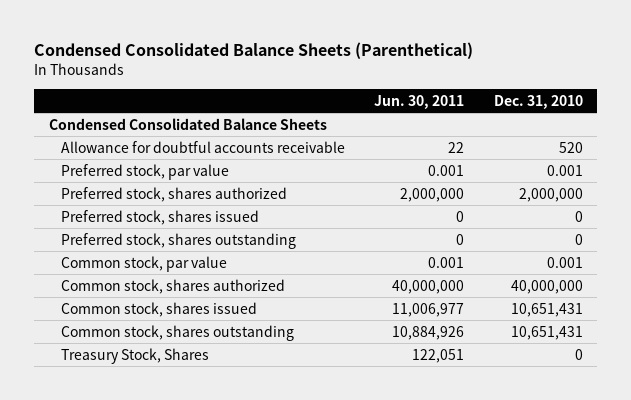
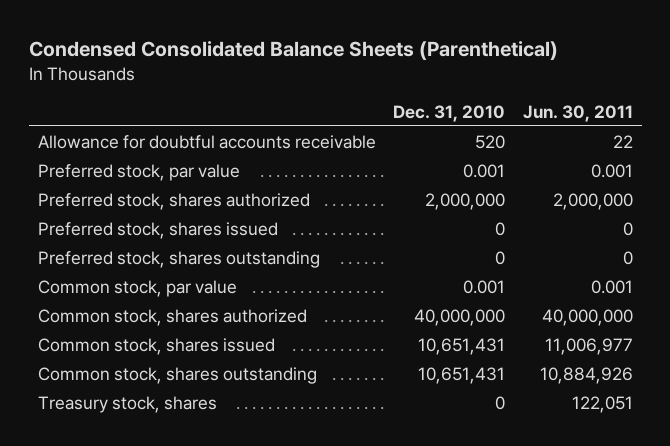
[48,117,327,130] Condensed Consolidated Balance Sheets -> none
[60,347,209,364] Treasury Stock, Shares -> [37,395,217,413] Treasury stock, shares

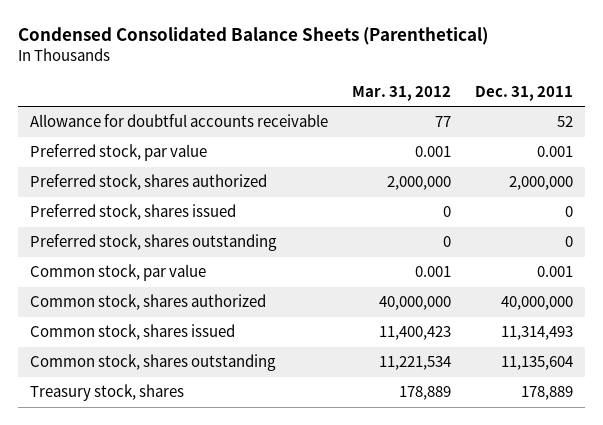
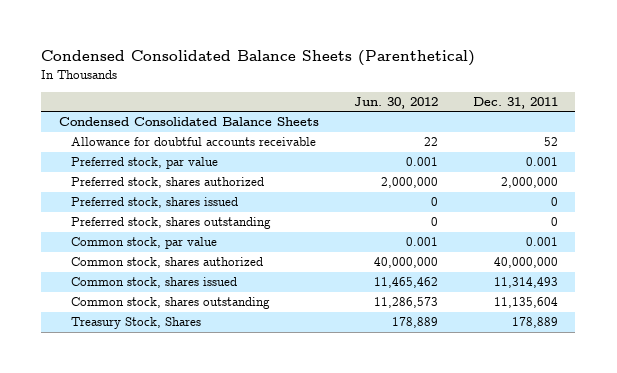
[352,85,452,101] Mar. 31, 2012 -> none
none -> [353,96,438,109] Jun. 30, 2012
none -> [58,117,319,127] Condensed Consolidated Balance Sheets
[29,384,184,402] Treasury stock, shares -> [71,317,202,330] Treasury Stock, Shares

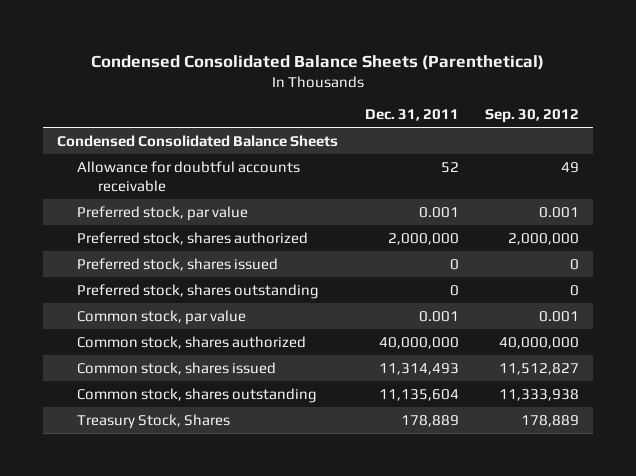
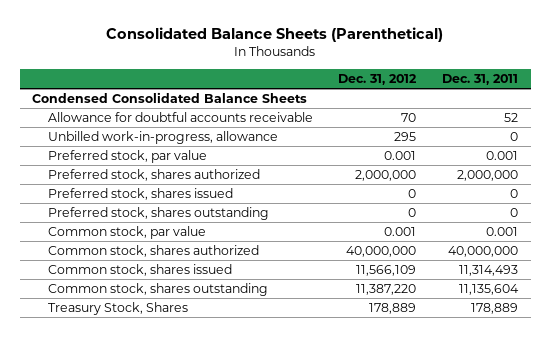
[91,54,545,70] Condensed Consolidated Balance Sheets (Parenthetical) -> [106,27,444,43] Consolidated Balance Sheets (Parenthetical)
[485,109,580,124] Sep. 30, 2012 -> none
none -> [338,74,418,86] Dec. 31, 2012
none -> [47,131,278,145] Unbilled work-in-progress, allowance

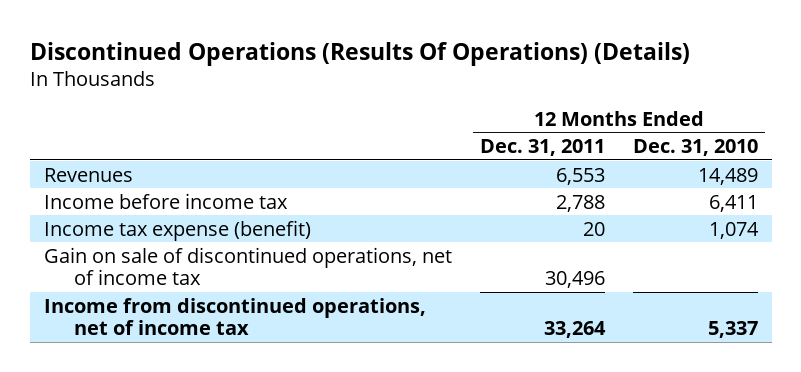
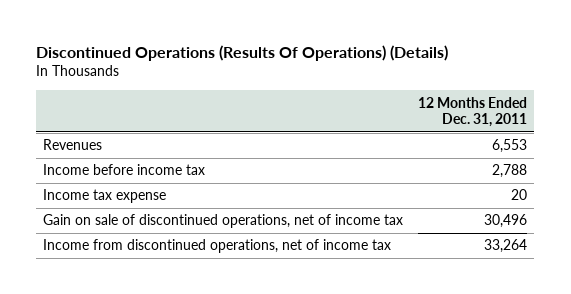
[632,138,758,156] Dec. 31, 2010 -> none
[43,219,311,241] Income tax expense (benefit) -> [43,189,167,204] Income tax expense

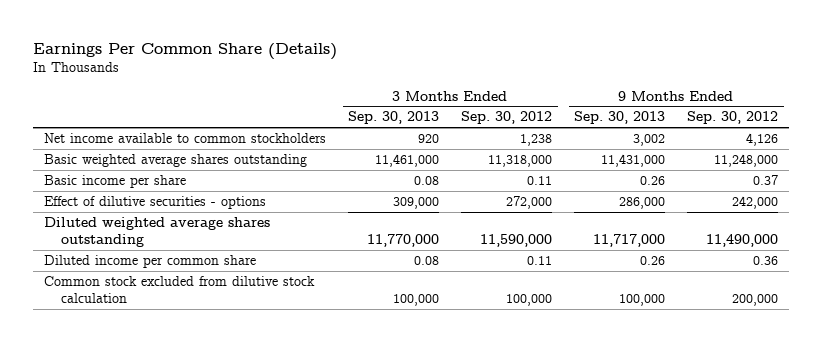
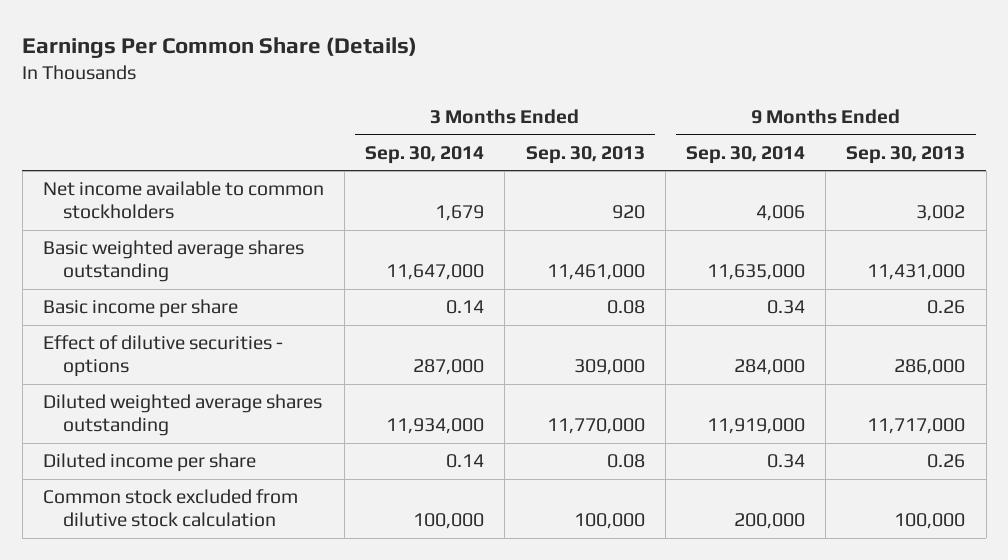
[461,111,553,125] Sep. 30, 2012 -> none
[687,111,779,125] Sep. 30, 2012 -> none
none -> [365,145,485,164] Sep. 30, 2014
none -> [686,145,806,164] Sep. 30, 2014
[44,254,257,268] Diluted income per common share -> [42,453,256,473] Diluted income per share

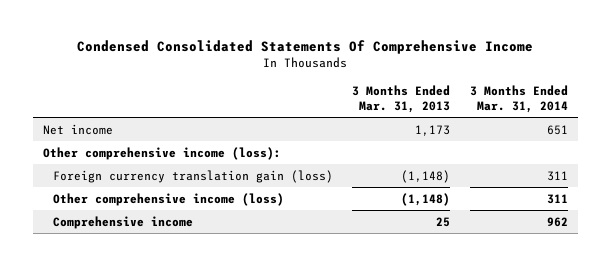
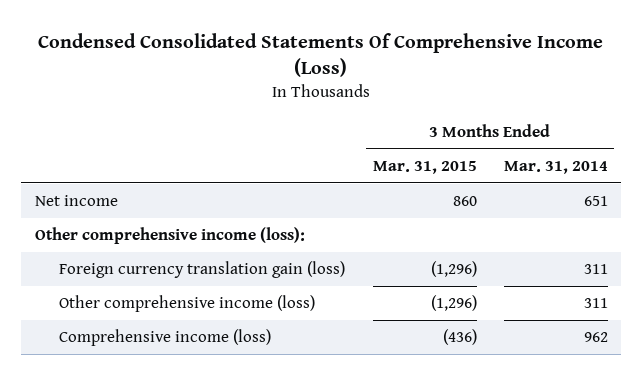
[77,40,534,55] Condensed Consolidated Statements Of Comprehensive Income -> [38,32,604,78] Condensed Consolidated Statements Of Comprehensive Income (Loss)
[352,84,451,113] 3 Months Ended Mar. 31, 2013 -> none
none -> [372,161,477,175] Mar. 31, 2015
[52,215,193,229] Comprehensive income -> [59,329,272,347] Comprehensive income (loss)

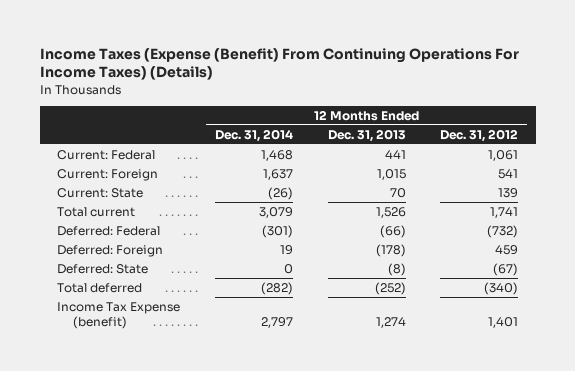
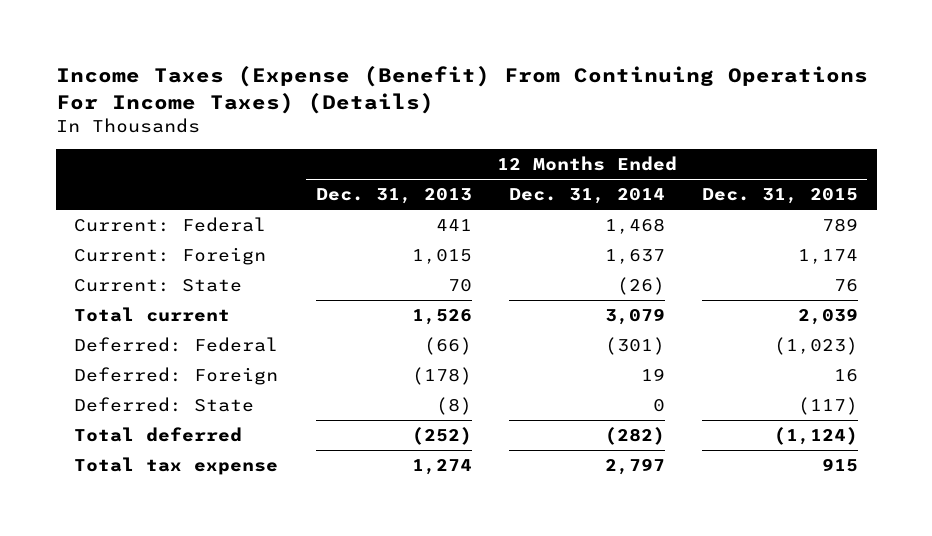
[440,128,519,142] Dec. 31, 2012 -> none
none -> [701,188,858,205] Dec. 31, 2015
[57,301,181,330] Income Tax Expense (benefit) -> [74,456,279,475] Total tax expense

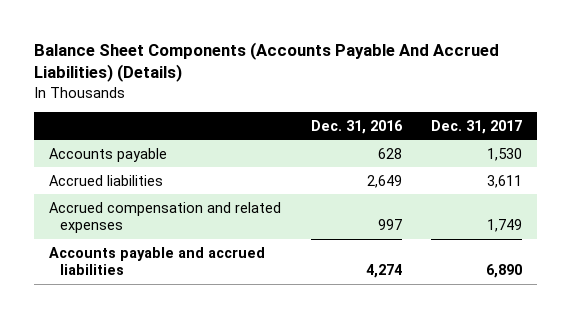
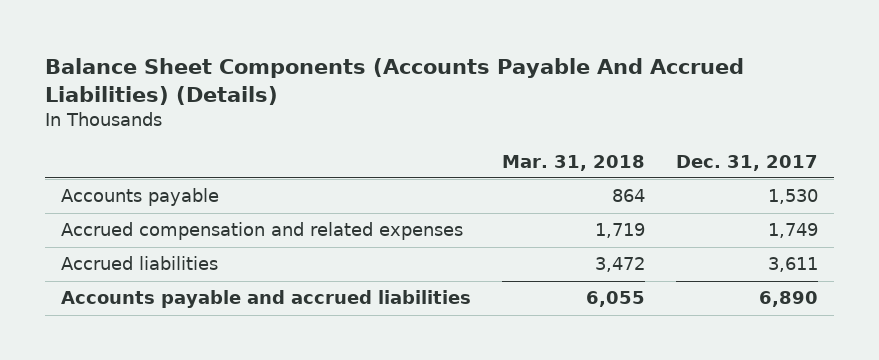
[310,119,403,134] Dec. 31, 2016 -> none
none -> [502,154,646,171] Mar. 31, 2018
[48,174,163,186] Accrued liabilities -> [60,256,218,271] Accrued liabilities

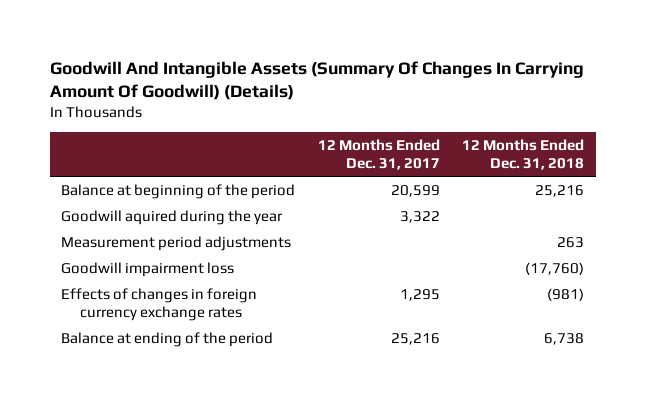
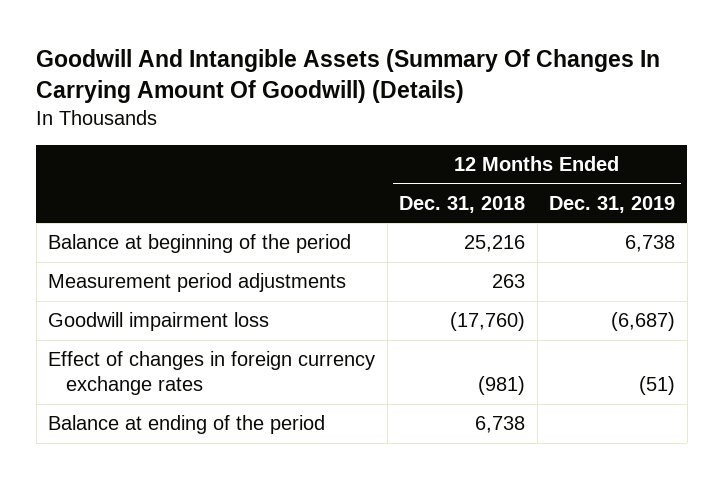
[317,139,440,171] 12 Months Ended Dec. 31, 2017 -> none
none -> [549,195,676,213] Dec. 31, 2019
[61,209,284,225] Goodwill aquired during the year -> none
[61,287,258,321] Effects of changes in foreign currency exchange rates -> [48,351,376,396] Effect of changes in foreign currency exchange rates

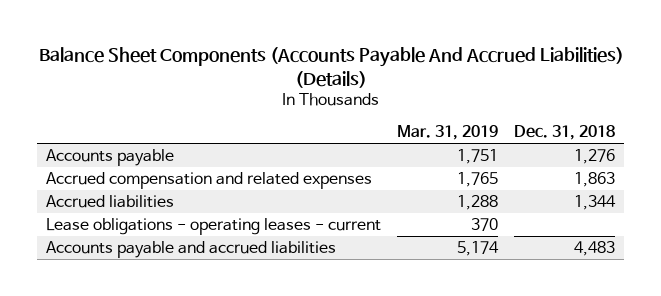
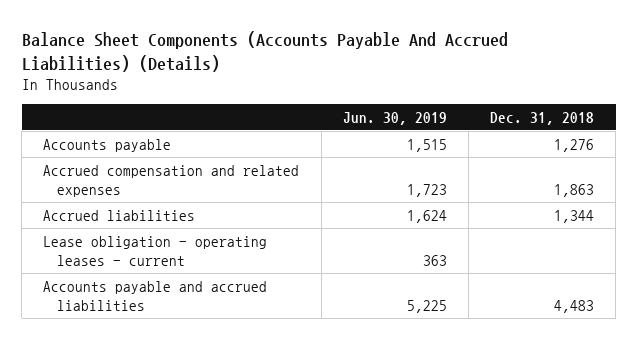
[397,125,499,141] Mar. 31, 2019 -> none
none -> [342,111,447,125] Jun. 30, 2019
[45,217,381,235] Lease obligations - operating leases - current -> [43,235,268,267] Lease obligation - operating leases - current

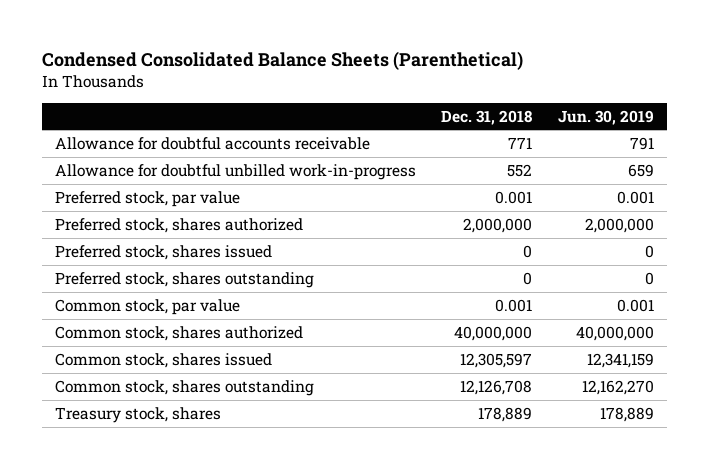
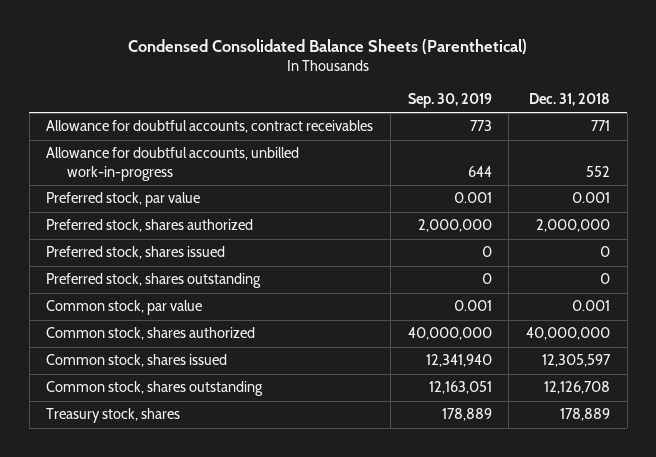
[557,109,654,125] Jun. 30, 2019 -> none
none -> [407,92,492,108] Sep. 30, 2019
[54,136,370,150] Allowance for doubtful accounts receivable -> [46,120,374,134] Allowance for doubtful accounts, contract receivables
[54,163,416,180] Allowance for doubtful unbilled work-in-progress -> [46,147,300,181] Allowance for doubtful accounts, unbilled work-in-progress

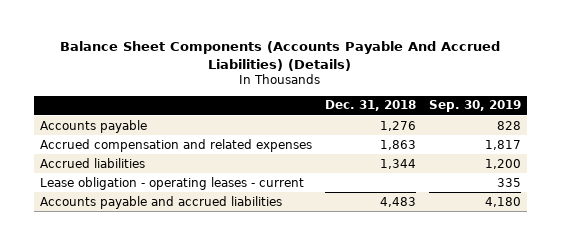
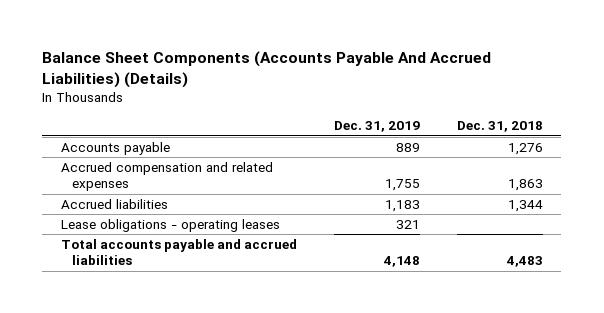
[428,100,521,113] Sep. 30, 2019 -> none
none -> [333,121,420,133] Dec. 31, 2019
[40,176,305,190] Lease obligation - operating leases - current -> [60,218,280,232] Lease obligations - operating leases
[40,195,283,209] Accounts payable and accrued liabilities -> [60,238,297,266] Total accounts payable and accrued liabilities

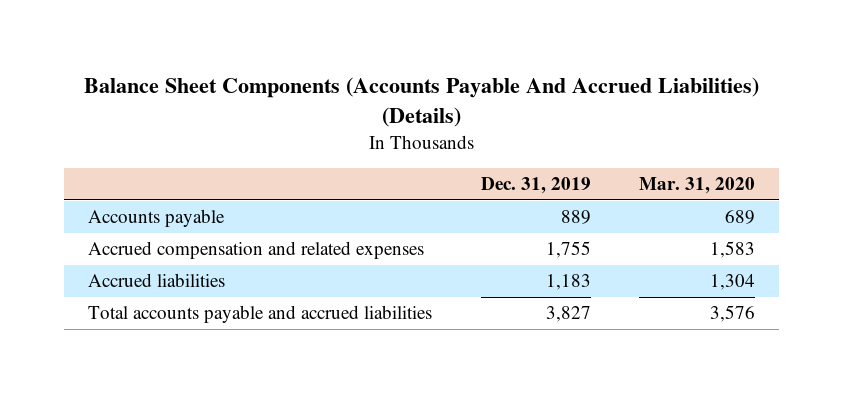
[456,121,543,133] Dec. 31, 2018 -> none
none -> [639,177,756,195] Mar. 31, 2020
[60,218,280,232] Lease obligations - operating leases -> none
[382,256,420,268] 4,148 -> [545,306,591,323] 3,827

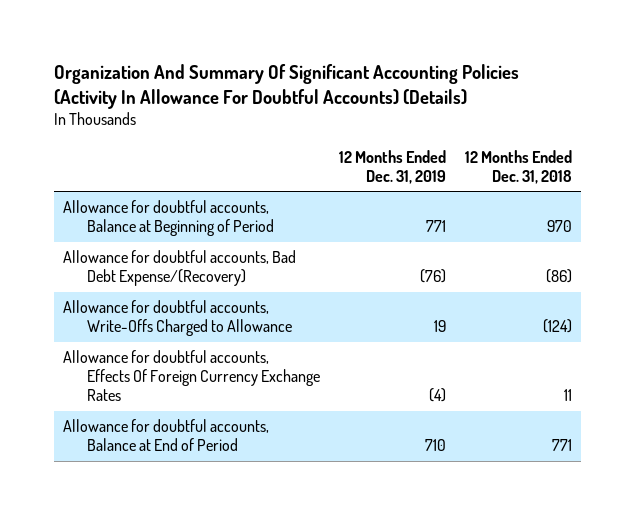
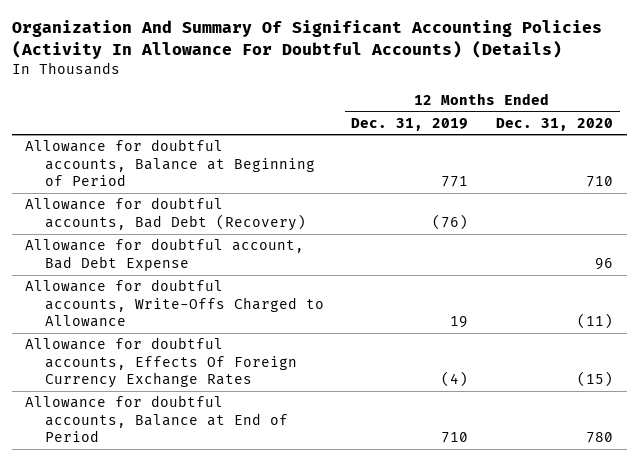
[464,149,572,184] 12 Months Ended Dec. 31, 2018 -> none
none -> [496,117,614,131] Dec. 31, 2020
[63,250,297,287] Allowance for doubtful accounts, Bad Debt Expense/(Recovery) -> [25,197,306,231] Allowance for doubtful accounts, Bad Debt (Recovery)
none -> [25,238,305,271] Allowance for doubtful account, Bad Debt Expense

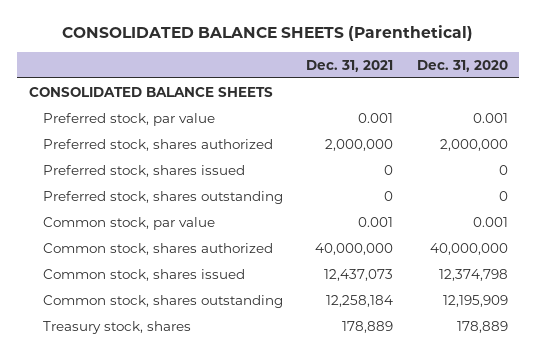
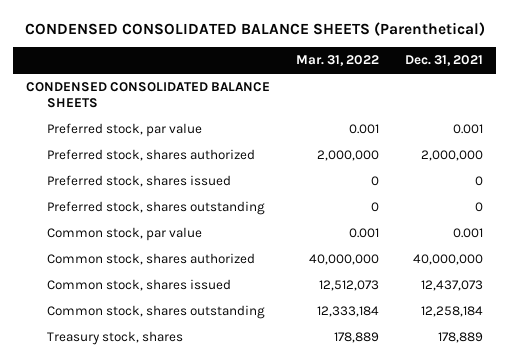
[62,25,474,42] CONSOLIDATED BALANCE SHEETS (Parenthetical) -> [24,21,485,36] CONDENSED CONSOLIDATED BALANCE SHEETS (Parenthetical)
[416,59,508,72] Dec. 31, 2020 -> none
none -> [296,55,380,67] Mar. 31, 2022
[29,86,274,97] CONSOLIDATED BALANCE SHEETS -> [26,82,271,109] CONDENSED CONSOLIDATED BALANCE SHEETS

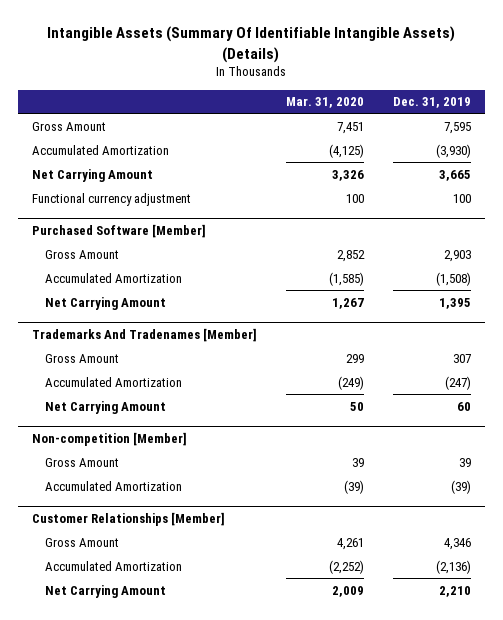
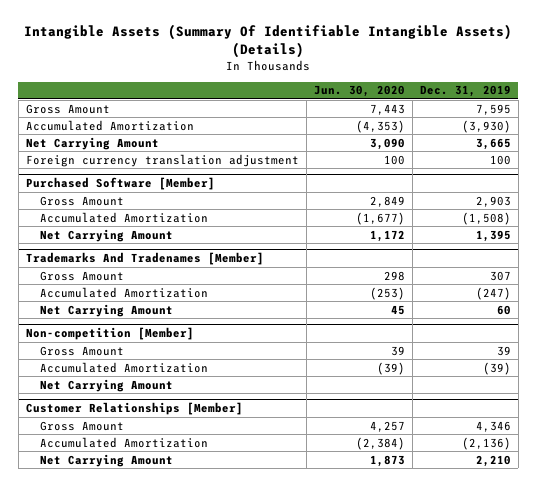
[285,97,364,109] Mar. 31, 2020 -> none
none -> [313,85,405,98] Jun. 30, 2020
[32,192,192,206] Functional currency adjustment -> [25,153,299,167] Foreign currency translation adjustment
none -> [40,378,174,392] Net Carrying Amount

